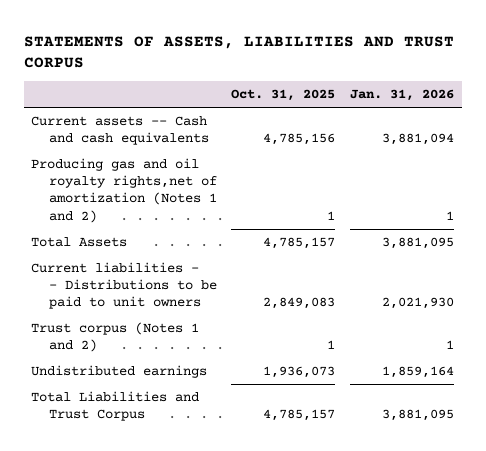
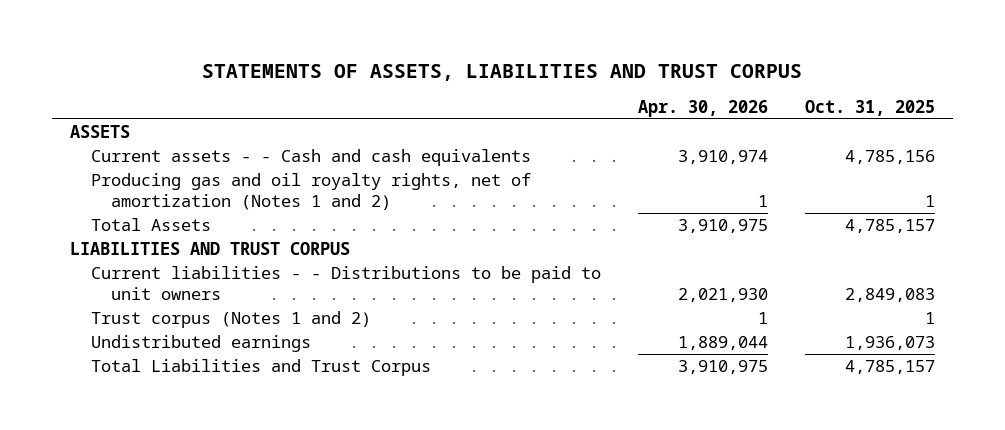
[350,89,455,102] Jan. 31, 2026 -> none
none -> [637,99,768,117] Apr. 30, 2026
none -> [70,125,131,139] ASSETS
[31,116,209,146] Current assets -- Cash and cash equivalents -> [90,149,531,167] Current assets - - Cash and cash equivalents
[31,158,217,223] Producing gas and oil royalty rights,net of amortization (Notes 1 and 2) -> [90,173,531,210] Producing gas and oil royalty rights, net of amortization (Notes 1 and 2)
none -> [70,242,351,256] LIABILITIES AND TRUST CORPUS

